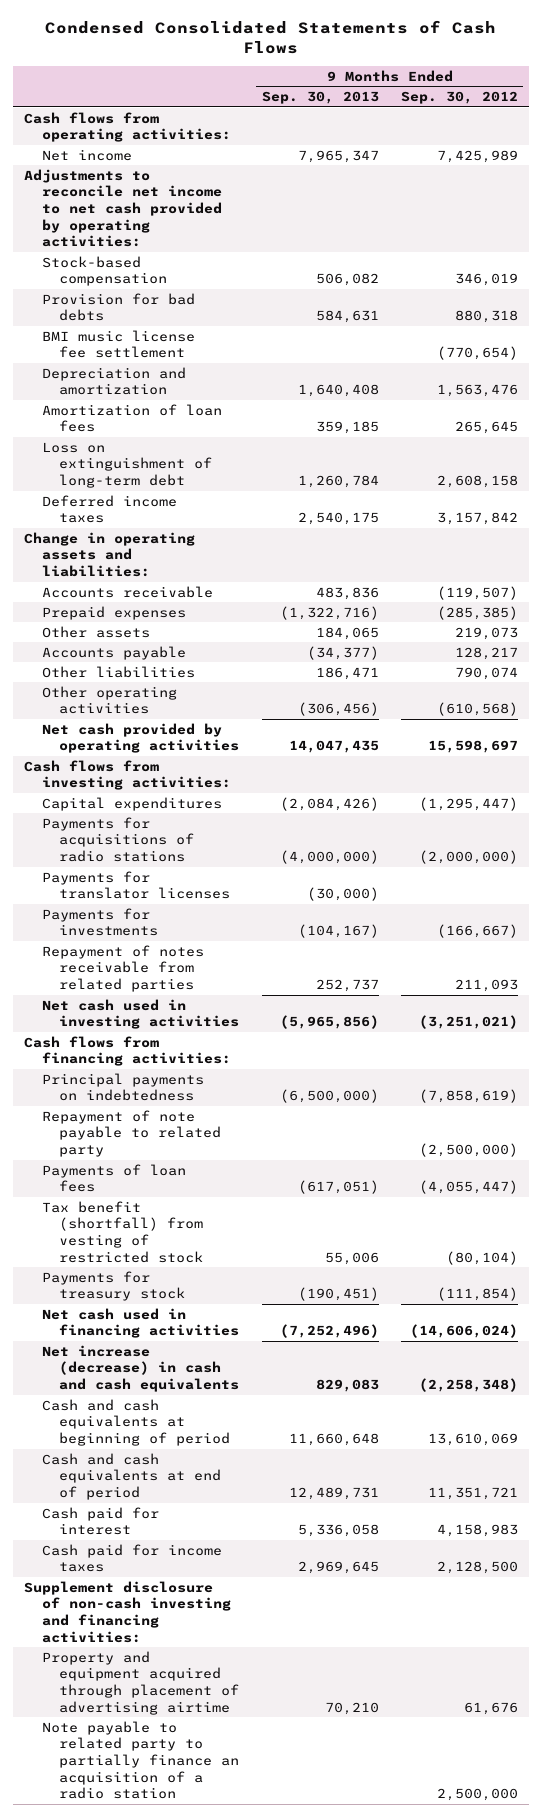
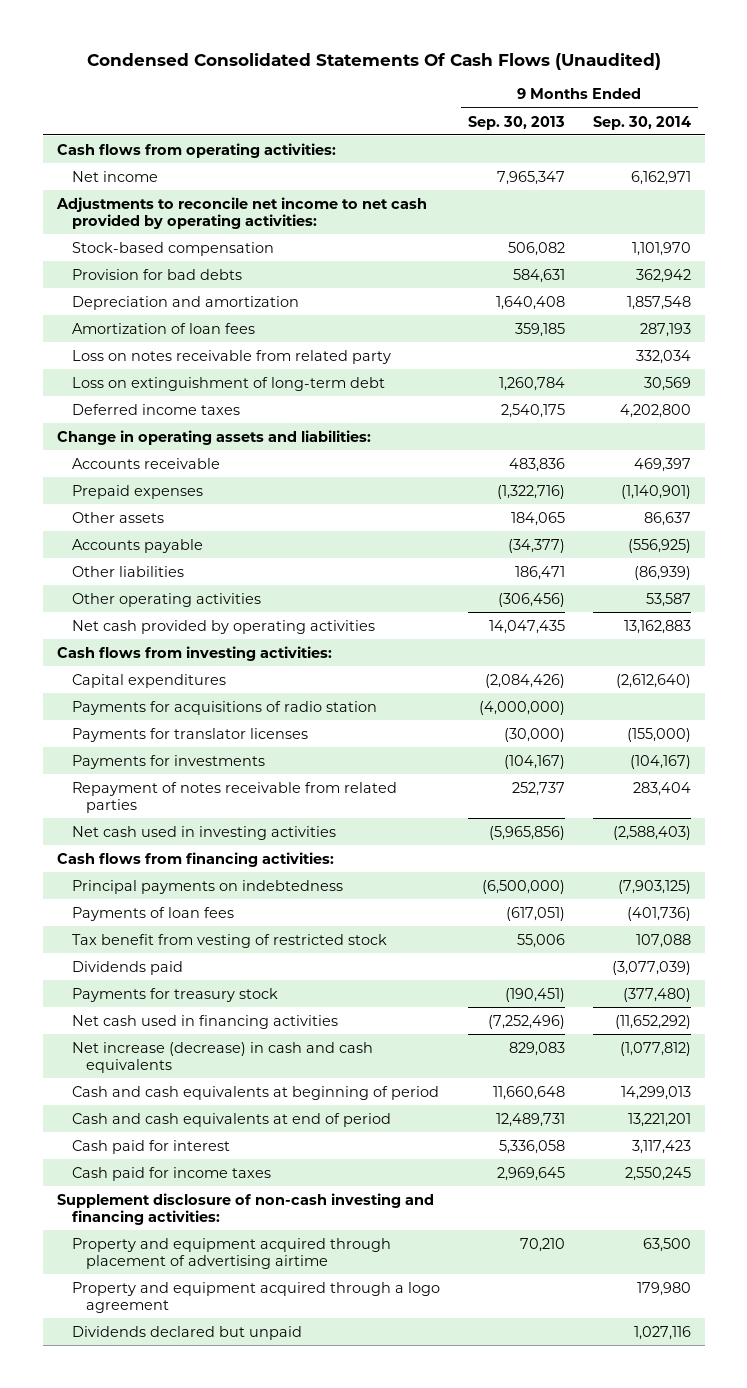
[45,20,497,55] Condensed Consolidated Statements of Cash Flows -> [86,52,661,70] Condensed Consolidated Statements Of Cash Flows (Unaudited)
[400,91,518,105] Sep. 30, 2012 -> none
none -> [592,115,691,130] Sep. 30, 2014
[41,329,195,359] BMI music license fee settlement -> none
none -> [71,349,391,364] Loss on notes receivable from related party
[41,816,195,862] Payments for acquisitions of radio stations -> [71,700,377,715] Payments for acquisitions of radio station
[41,1109,222,1157] Repayment of note payable to related party -> none
[41,1200,204,1263] Tax benefit (shortfall) from vesting of restricted stock -> [71,933,387,948] Tax benefit from vesting of restricted stock
none -> [71,960,183,975] Dividends paid
[41,1720,240,1800] Note payable to related party to partially finance an acquisition of a radio station -> none
none -> [71,1281,440,1314] Property and equipment acquired through a logo agreement
none -> [71,1325,302,1340] Dividends declared but unpaid

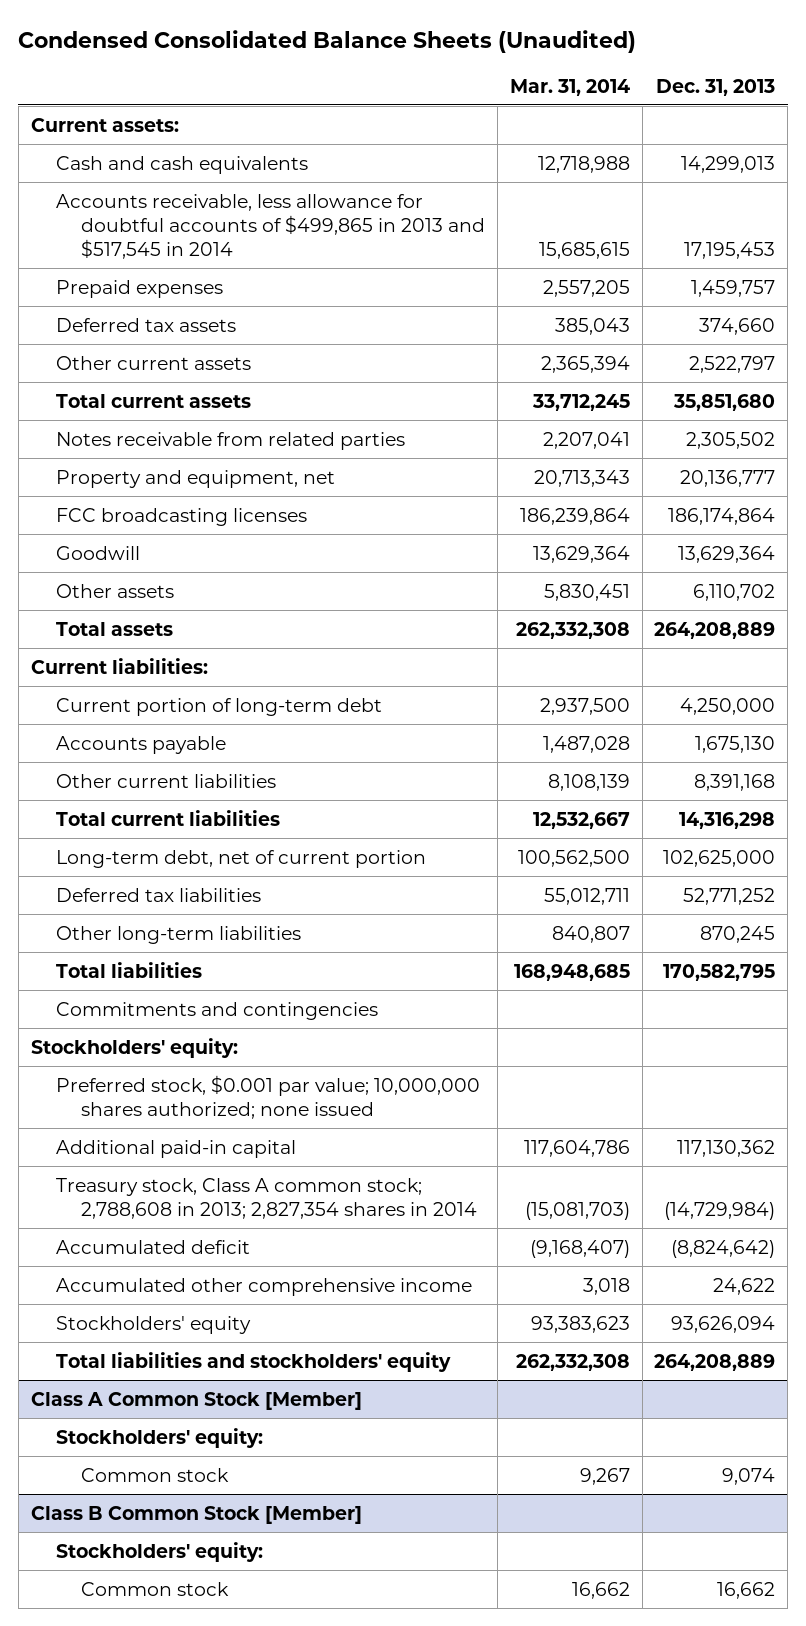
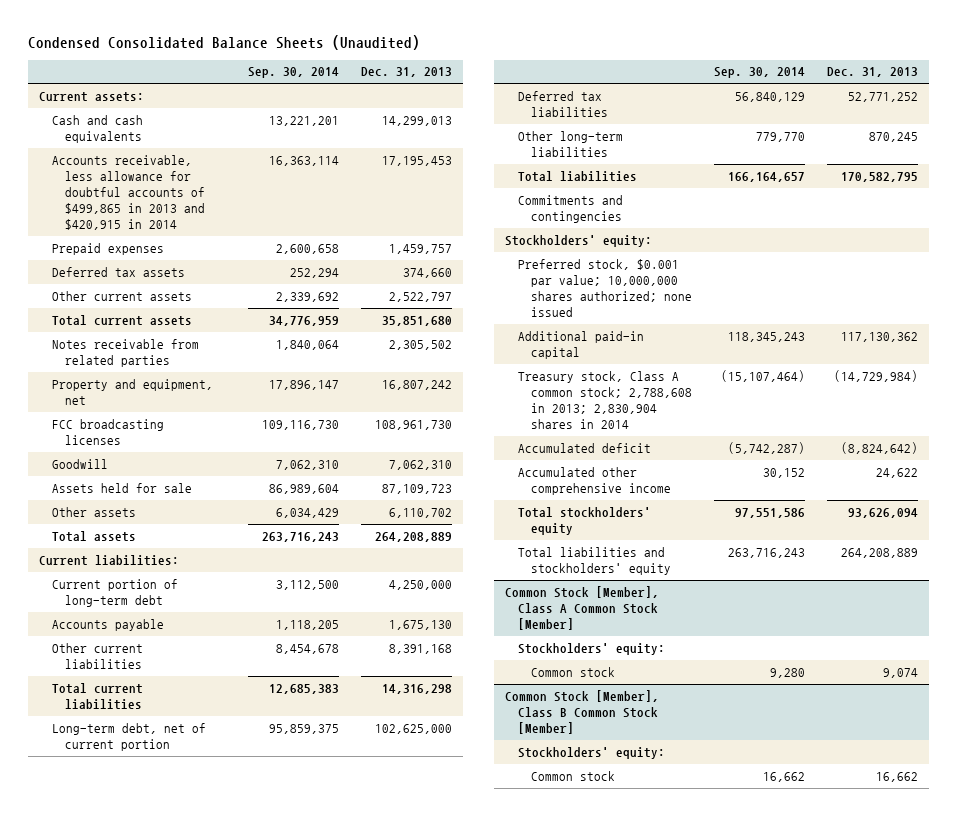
[509,78,630,96] Mar. 31, 2014 -> none
none -> [247,67,339,79] Sep. 30, 2014
[55,193,485,259] Accounts receivable, less allowance for doubtful accounts of $499,865 in 2013 and $517,545 in 2014 -> [51,154,205,231] Accounts receivable, less allowance for doubtful accounts of $499,865 in 2013 and $420,915 in 2014
[680,469,776,487] 20,136,777 -> [381,379,452,390] 16,807,242
[668,507,776,525] 186,174,864 -> [374,419,452,430] 108,961,730
[678,545,776,563] 13,629,364 -> [388,459,452,470] 7,062,310
none -> [51,482,192,493] Assets held for sale
[55,1177,477,1219] Treasury stock, Class A common stock; 2,788,608 in 2013; 2,827,354 shares in 2014 -> [517,370,693,429] Treasury stock, Class A common stock; 2,788,608 in 2013; 2,830,904 shares in 2014
[55,1315,251,1334] Stockholders' equity -> [517,506,651,535] Total stockholders' equity
[30,1391,362,1410] Class A Common Stock [Member] -> [504,585,659,630] Common Stock [Member], Class A Common Stock [Member]
[30,1505,362,1524] Class B Common Stock [Member] -> [504,689,659,734] Common Stock [Member], Class B Common Stock [Member]

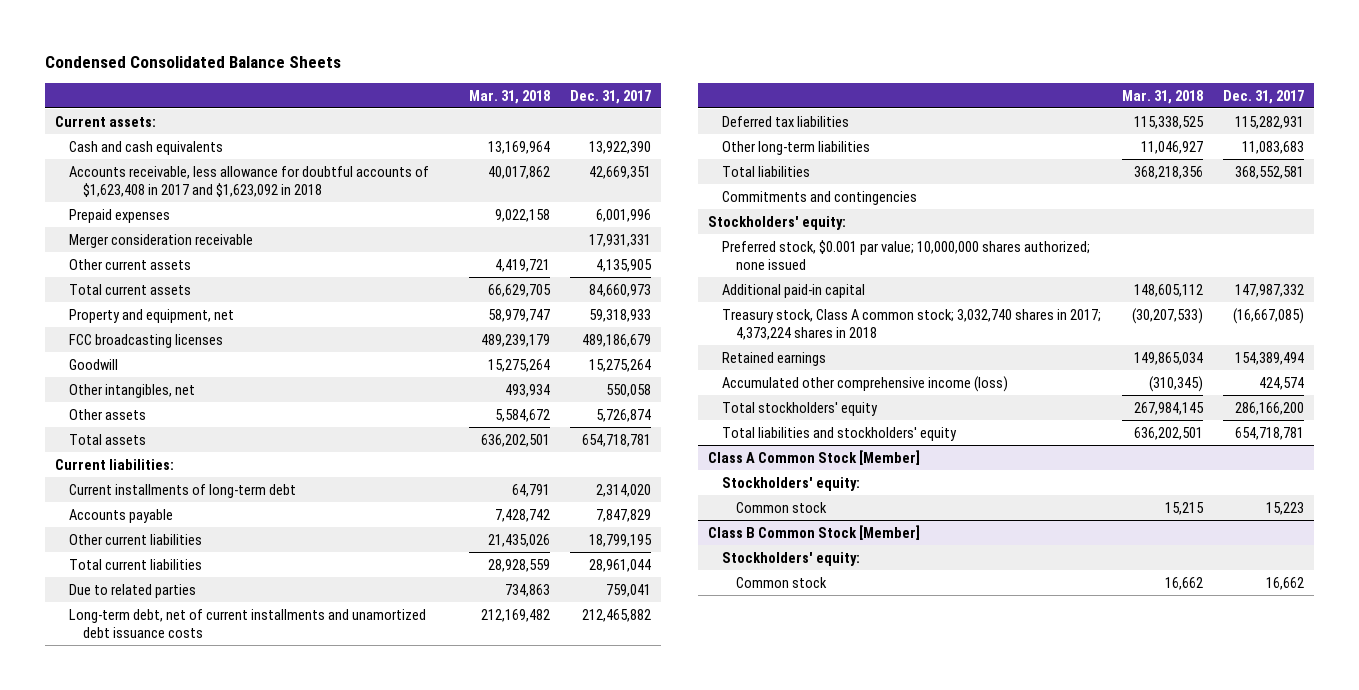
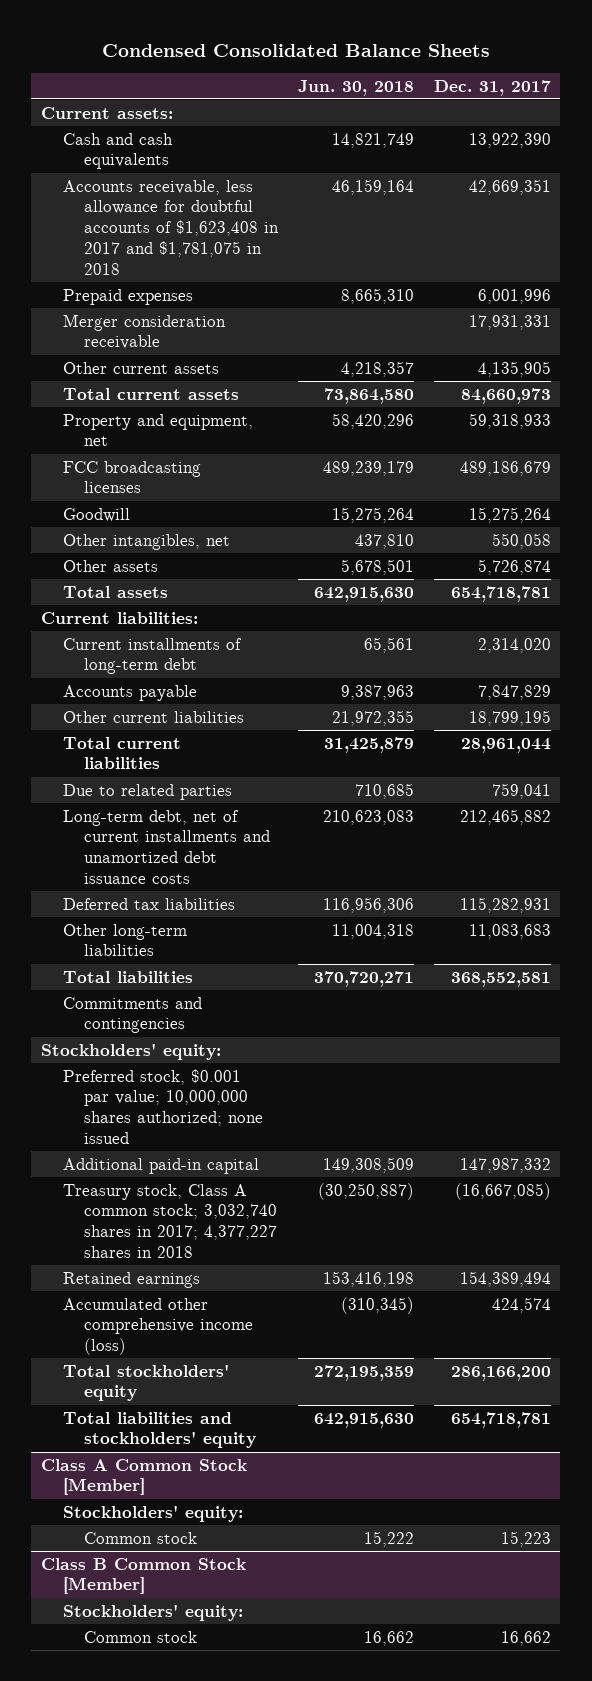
[468,89,550,104] Mar. 31, 2018 -> none
none -> [298,79,415,96] Jun. 30, 2018
[69,165,430,197] Accounts receivable, less allowance for doubtful accounts of $1,623,408 in 2017 and $1,623,092 in 2018 -> [62,179,280,275] Accounts receivable, less allowance for doubtful accounts of $1,623,408 in 2017 and $1,781,075 in 2018
[722,308,1102,340] Treasury stock, Class A common stock; 3,032,740 shares in 2017; 4,373,224 shares in 2018 -> [62,1183,278,1258] Treasury stock, Class A common stock; 3,032,740 shares in 2017; 4,377,227 shares in 2018

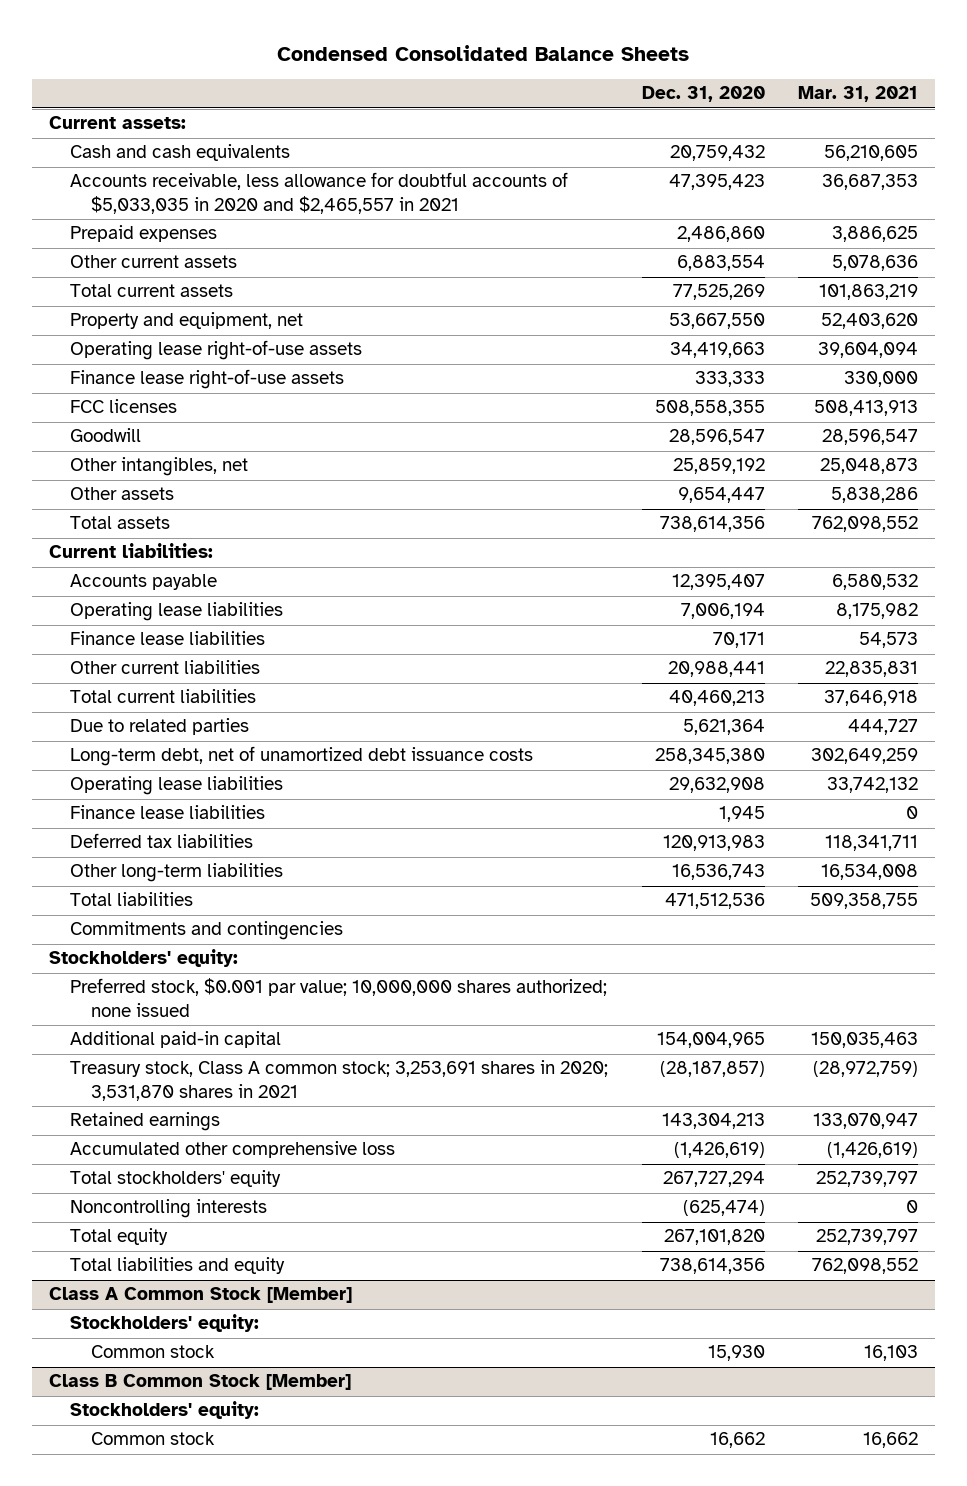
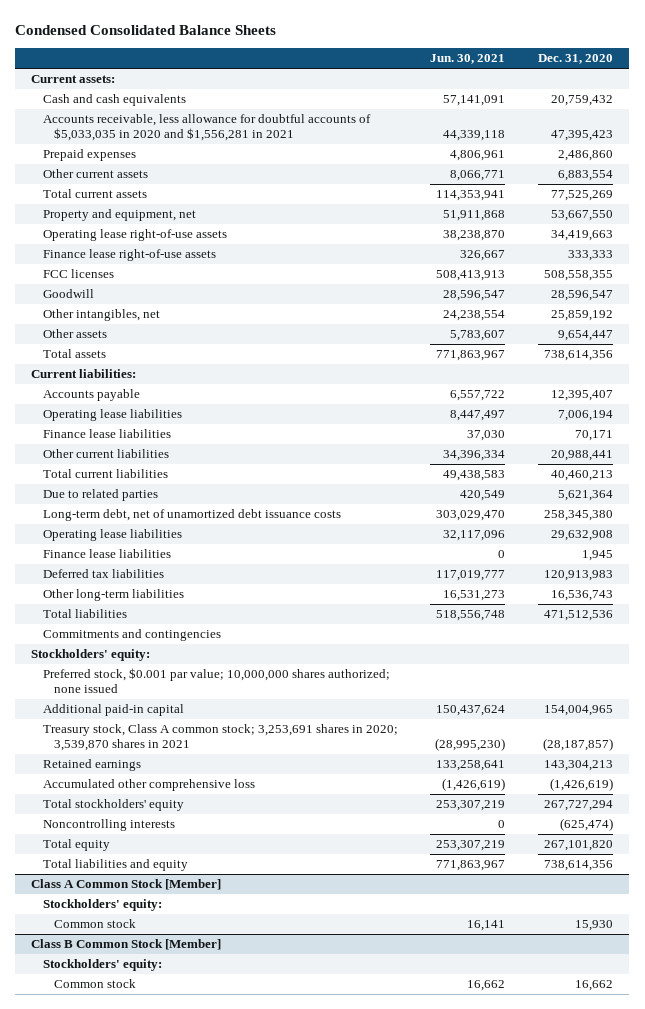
[798,86,919,103] Mar. 31, 2021 -> none
none -> [430,54,506,65] Jun. 30, 2021
[70,172,569,214] Accounts receivable, less allowance for doubtful accounts of $5,033,035 in 2020 and $2,465,557 in 2021 -> [42,114,371,142] Accounts receivable, less allowance for doubtful accounts of $5,033,035 in 2020 and $1,556,281 in 2021
[70,1060,609,1101] Treasury stock, Class A common stock; 3,253,691 shares in 2020; 3,531,870 shares in 2021 -> [42,724,398,752] Treasury stock, Class A common stock; 3,253,691 shares in 2020; 3,539,870 shares in 2021

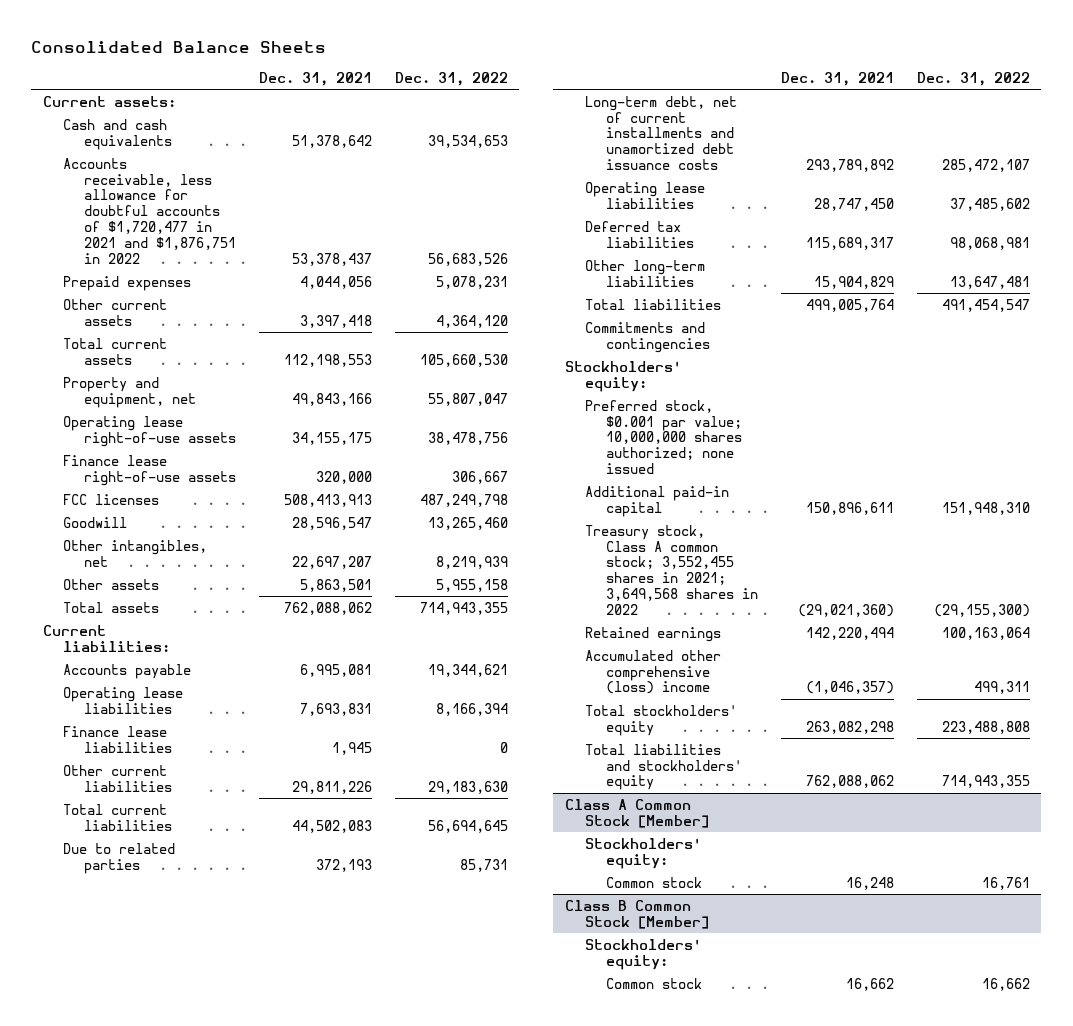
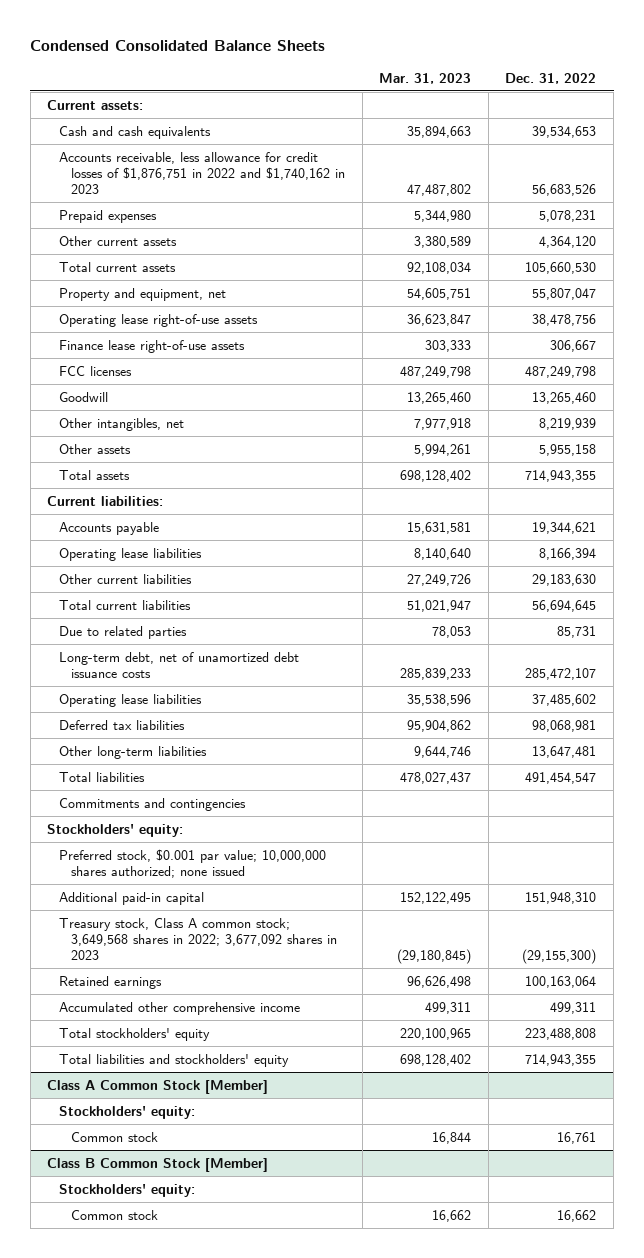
[31,40,327,53] Consolidated Balance Sheets -> [30,40,326,52] Condensed Consolidated Balance Sheets
[258,72,372,87] Dec. 31, 2021 -> none
none -> [379,72,472,84] Mar. 31, 2023
[63,157,236,264] Accounts receivable, less allowance for doubtful accounts of $1,720,477 in 2021 and $1,876,751 in 2022 -> [59,151,345,194] Accounts receivable, less allowance for credit losses of $1,876,751 in 2022 and $1,740,162 in 2023
[63,725,172,753] Finance lease liabilities -> none
[585,95,738,170] Long-term debt, net of current installments and unamortized debt issuance costs -> [59,651,300,678] Long-term debt, net of unamortized debt issuance costs
[585,524,758,615] Treasury stock, Class A common stock; 3,552,455 shares in 2021; 3,649,568 shares in 2022 -> [59,917,337,960] Treasury stock, Class A common stock; 3,649,568 shares in 2022; 3,677,092 shares in 2023
[585,649,722,695] Accumulated other comprehensive (loss) income -> [59,1001,301,1015] Accumulated other comprehensive income

